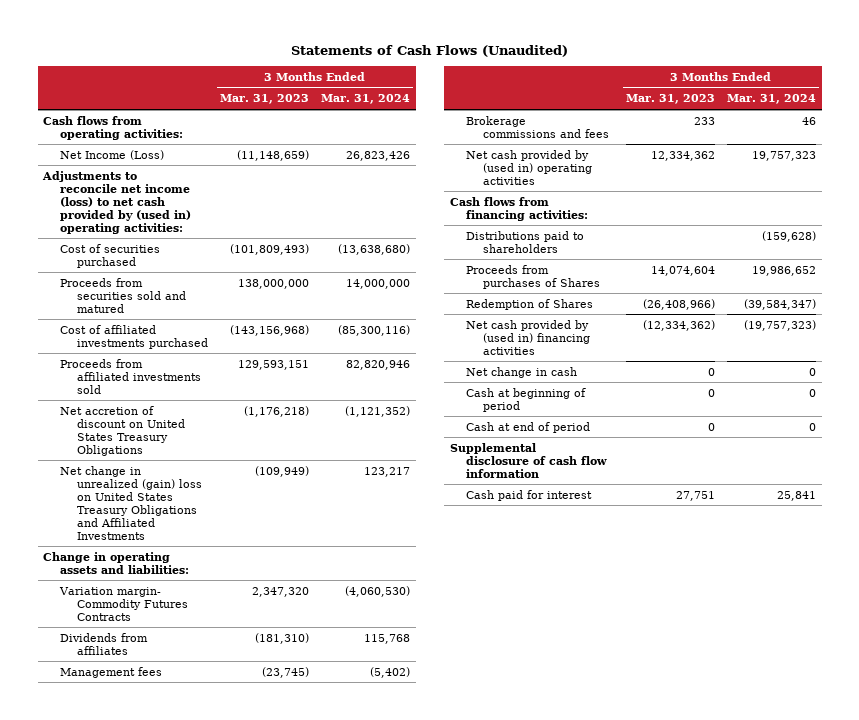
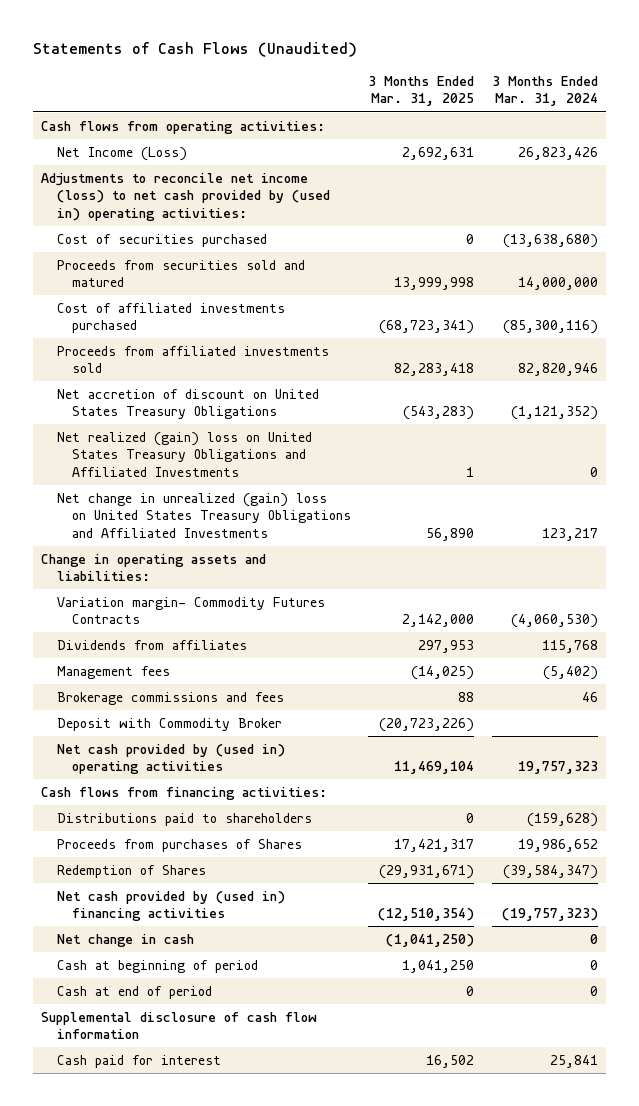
[219,94,309,105] Mar. 31, 2023 -> none
none -> [368,76,475,107] 3 Months Ended Mar. 31, 2025
none -> [56,431,312,477] Net realized (gain) loss on United States Treasury Obligations and Affiliated Investments
none -> [56,717,282,731] Deposit with Commodity Broker

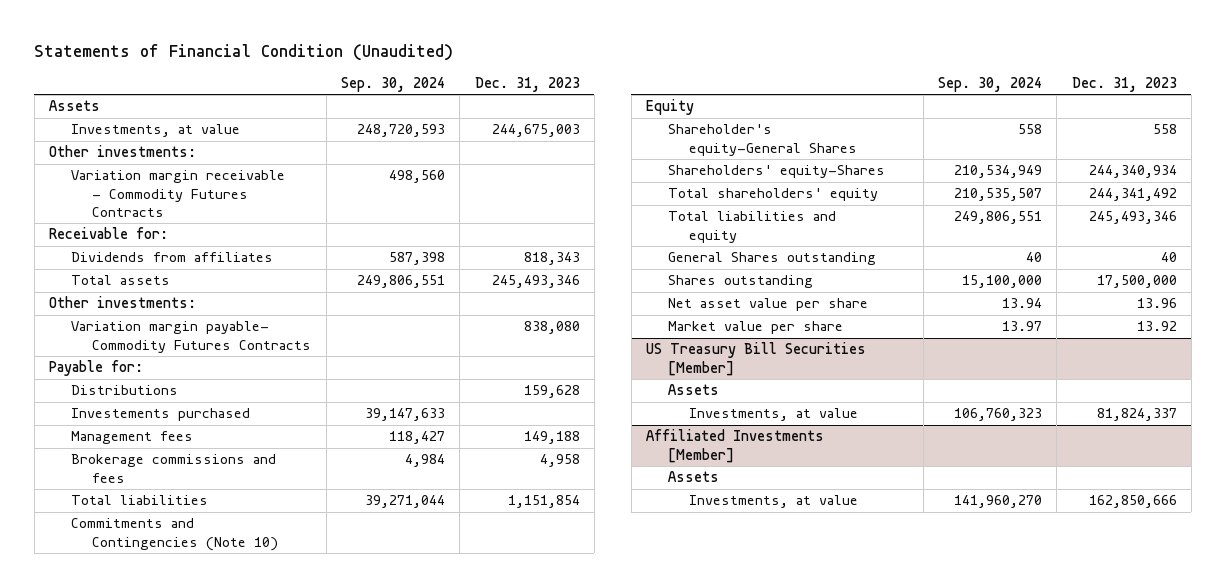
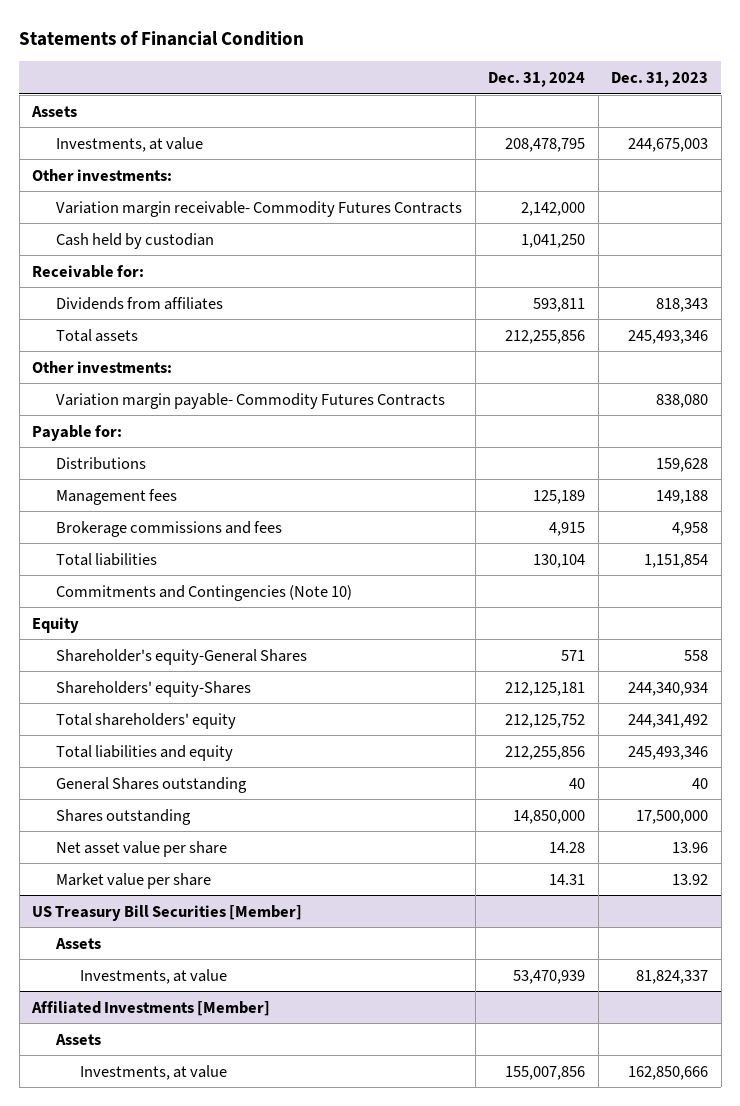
[34,43,454,61] Statements of Financial Condition (Unaudited) -> [19,29,305,46] Statements of Financial Condition
[340,76,445,92] Sep. 30, 2024 -> none
none -> [488,72,586,88] Dec. 31, 2024
[70,170,285,218] Variation margin receivable - Commodity Futures Contracts -> [56,200,463,217] Variation margin receivable- Commodity Futures Contracts
none -> [56,232,215,249] Cash held by custodian
[70,408,250,422] Investements purchased -> none

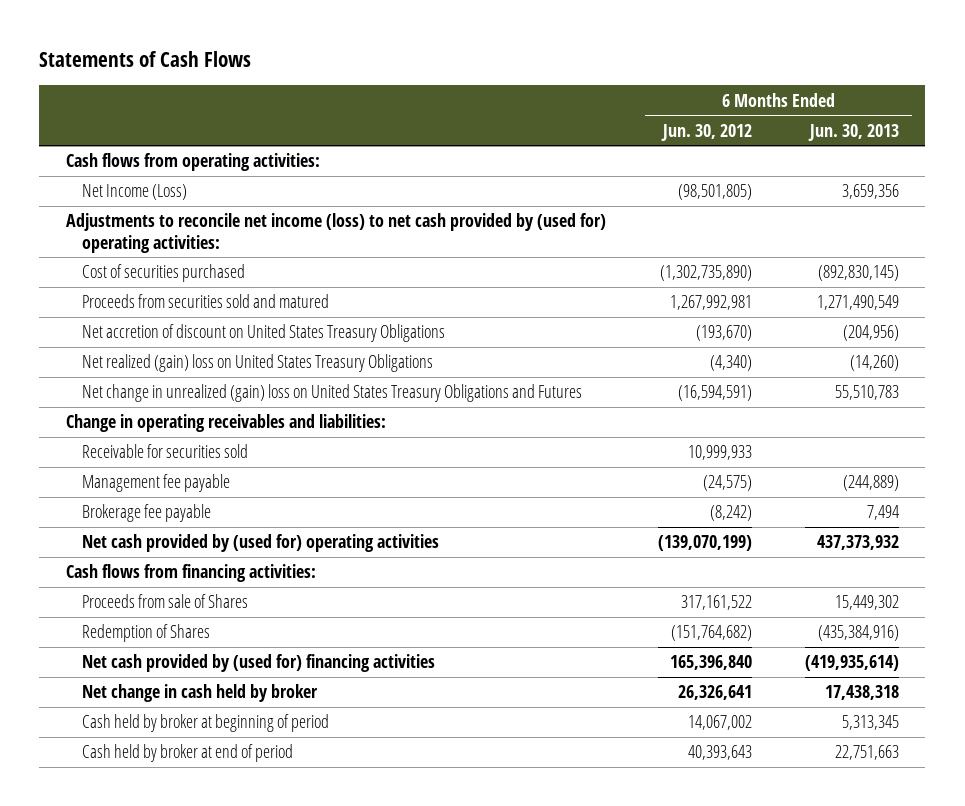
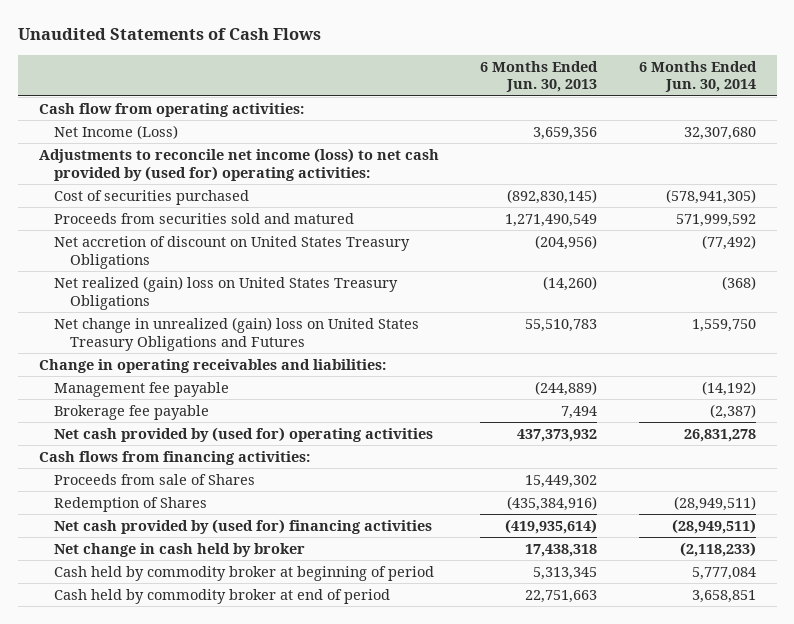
[39,51,252,68] Statements of Cash Flows -> [17,28,321,41] Unaudited Statements of Cash Flows
[661,123,753,141] Jun. 30, 2012 -> none
none -> [638,60,757,93] 6 Months Ended Jun. 30, 2014
[65,153,320,172] Cash flows from operating activities: -> [38,102,304,117] Cash flow from operating activities:
[82,444,249,459] Receivable for securities sold -> none
[82,714,330,733] Cash held by broker at beginning of period -> [54,565,435,581] Cash held by commodity broker at beginning of period
[82,744,294,763] Cash held by broker at end of period -> [54,588,391,604] Cash held by commodity broker at end of period

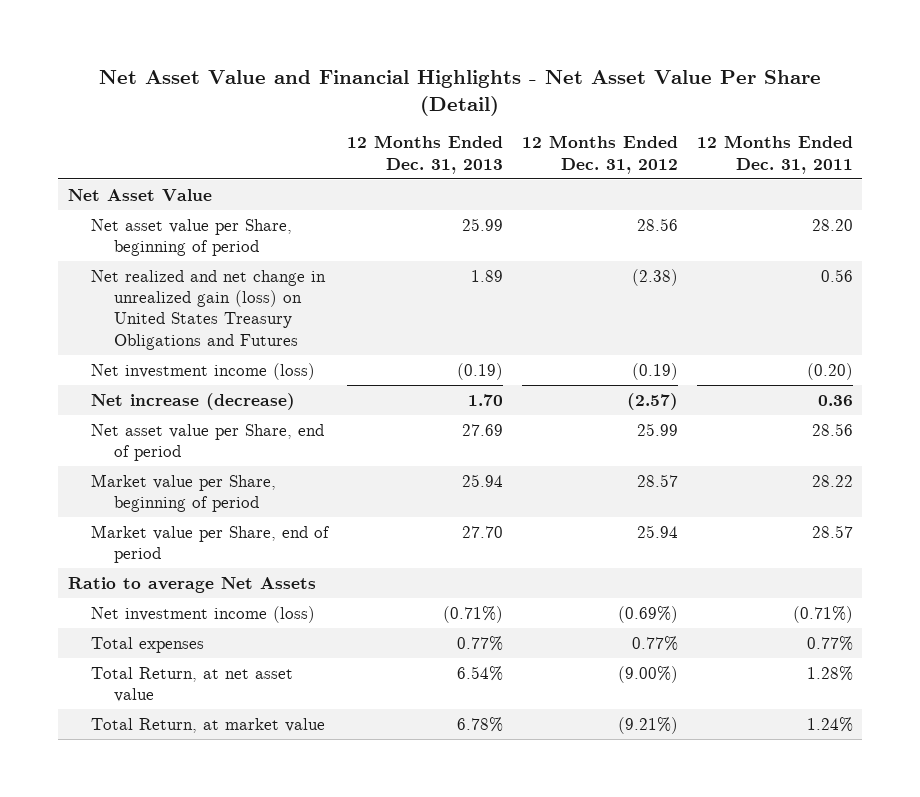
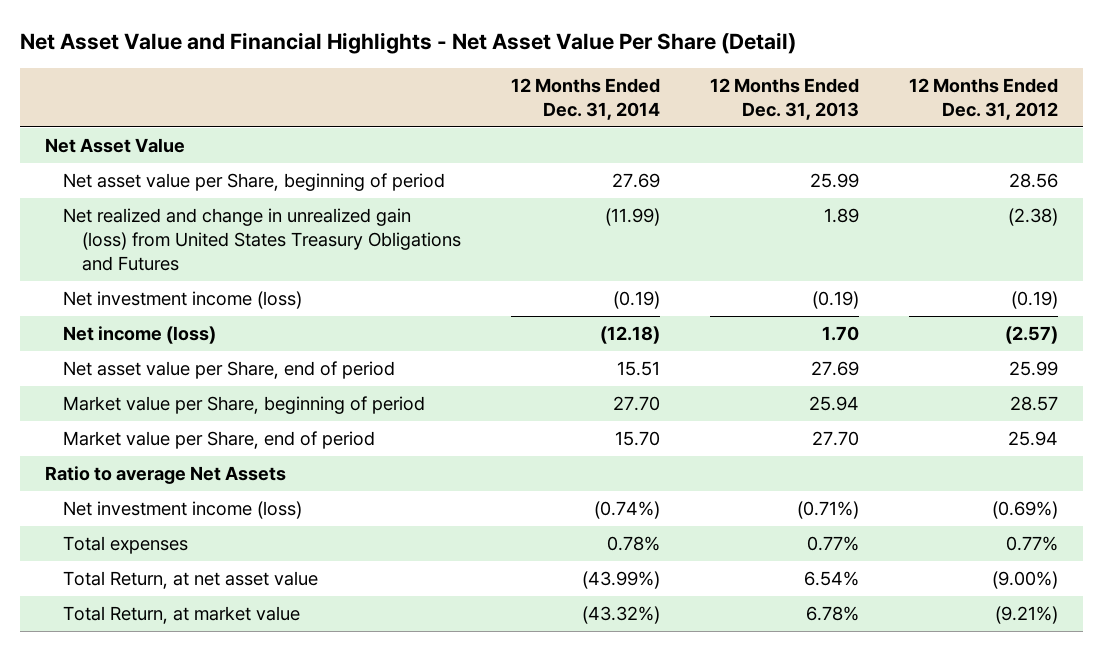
[696,135,853,174] 12 Months Ended Dec. 31, 2011 -> none
none -> [510,77,660,120] 12 Months Ended Dec. 31, 2014
[90,269,326,350] Net realized and net change in unrealized gain (loss) on United States Treasury Obligations and Futures -> [63,208,462,272] Net realized and change in unrealized gain (loss) from United States Treasury Obligations and Futures
[90,392,295,410] Net increase (decrease) -> [63,326,217,345] Net income (loss)

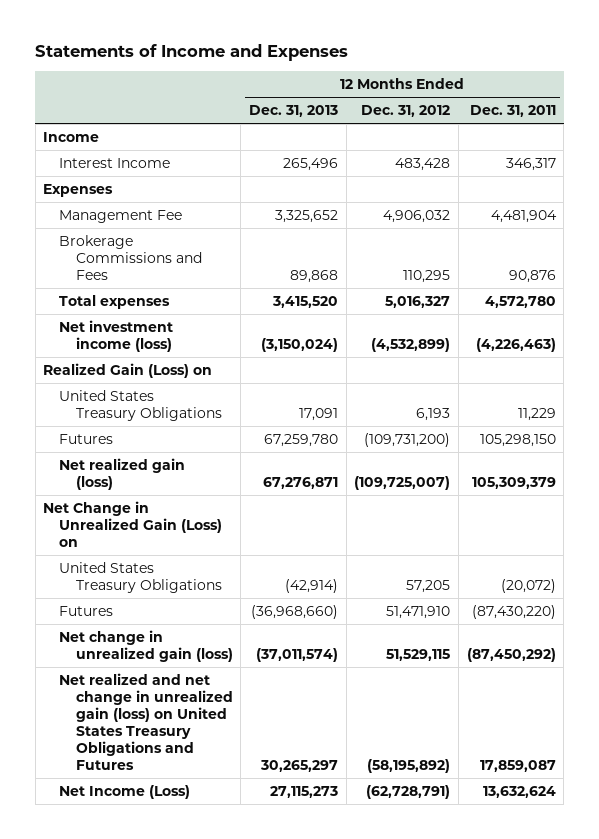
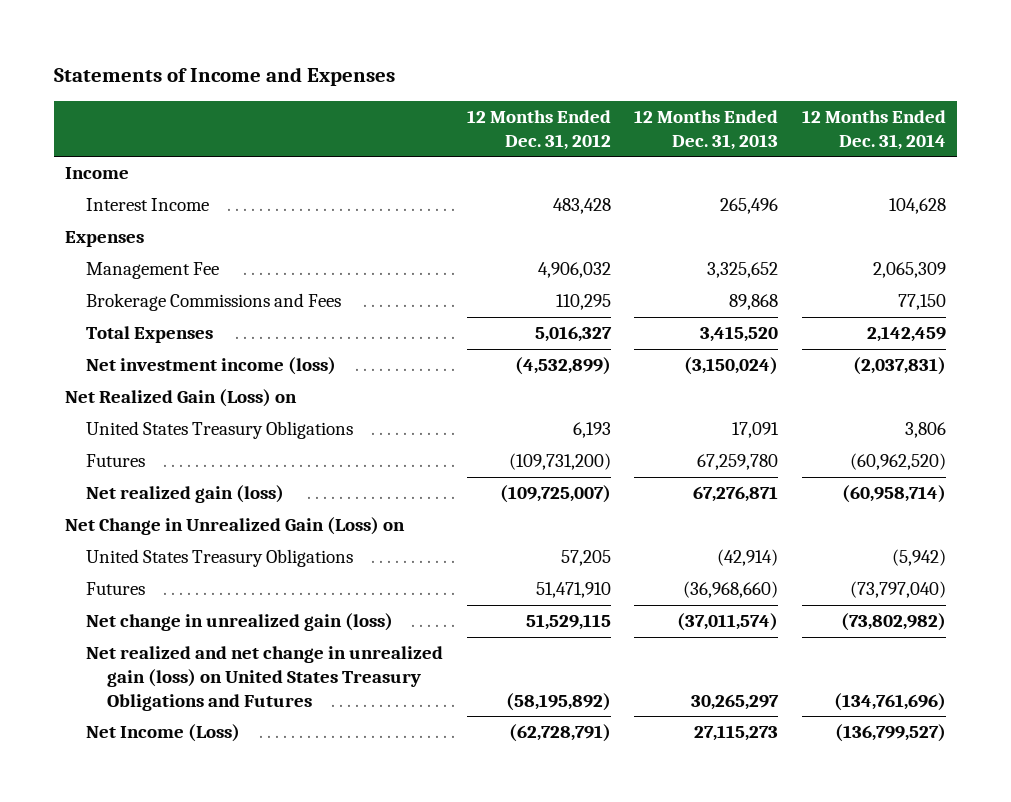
[469,105,556,118] Dec. 31, 2011 -> none
none -> [801,109,946,150] 12 Months Ended Dec. 31, 2014
[59,294,171,309] Total expenses -> [86,326,214,344] Total Expenses
[43,362,213,378] Realized Gain (Loss) on -> [65,389,298,408] Net Realized Gain (Loss) on

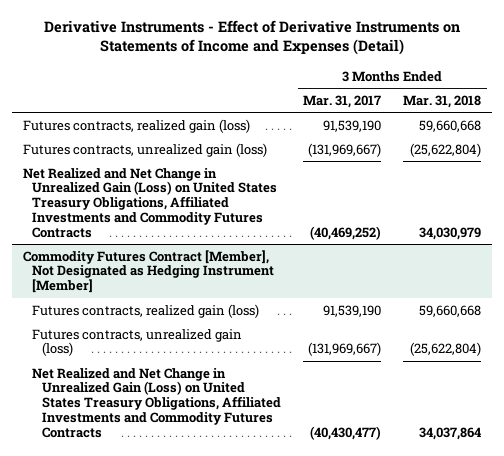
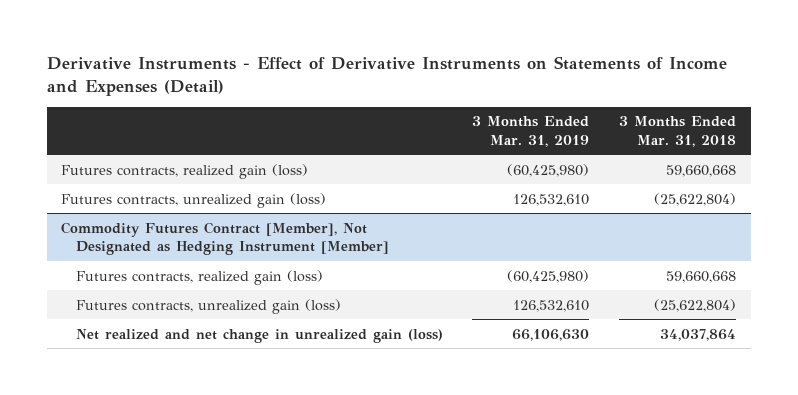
[303,94,382,108] Mar. 31, 2017 -> none
none -> [472,116,590,147] 3 Months Ended Mar. 31, 2019
[22,167,278,238] Net Realized and Net Change in Unrealized Gain (Loss) on United States Treasury Obligations, Affiliated Investments and Commodity Futures Contracts -> none
[32,367,282,438] Net Realized and Net Change in Unrealized Gain (Loss) on United States Treasury Obligations, Affiliated Investments and Commodity Futures Contracts -> [75,328,443,343] Net realized and net change in unrealized gain (loss)

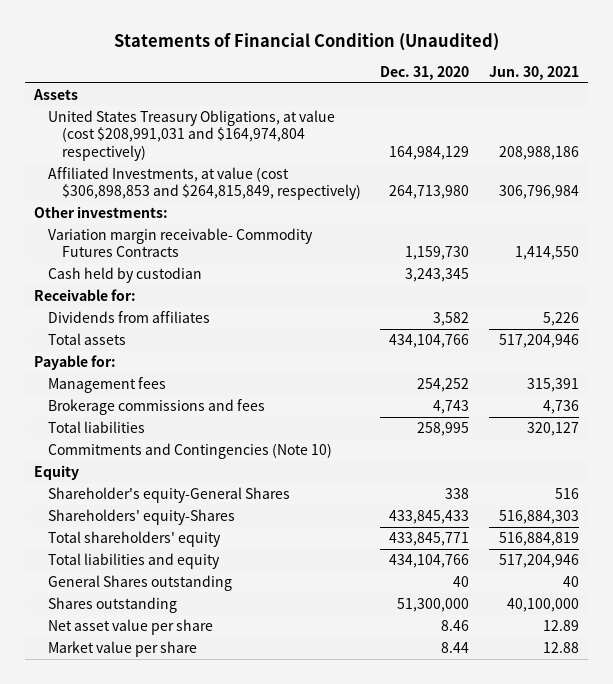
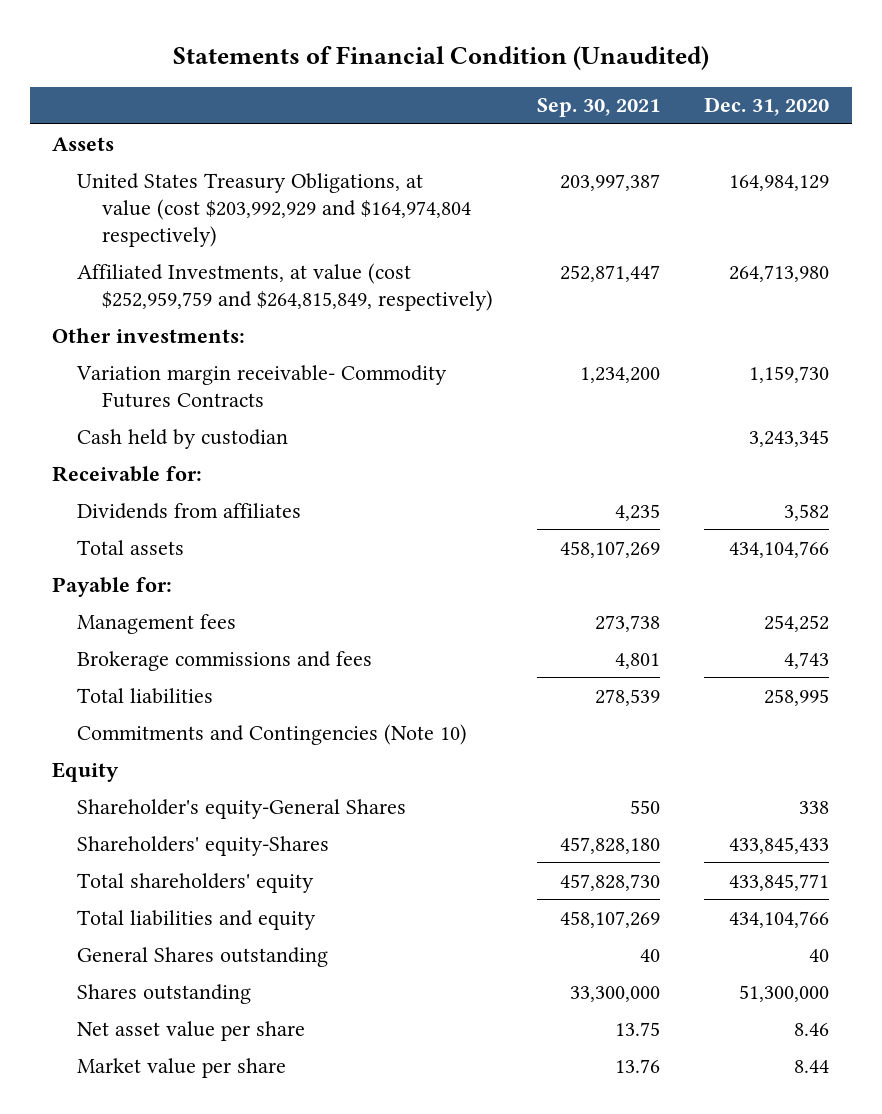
[488,66,579,81] Jun. 30, 2021 -> none
none -> [537,98,661,118] Sep. 30, 2021
[48,110,336,161] United States Treasury Obligations, at value (cost $208,991,031 and $164,974,804 respectively) -> [77,172,471,247] United States Treasury Obligations, at value (cost $203,992,929 and $164,974,804 respectively)
[48,167,362,201] Affiliated Investments, at value (cost $306,898,853 and $264,815,849, respectively) -> [77,262,493,311] Affiliated Investments, at value (cost $252,959,759 and $264,815,849, respectively)

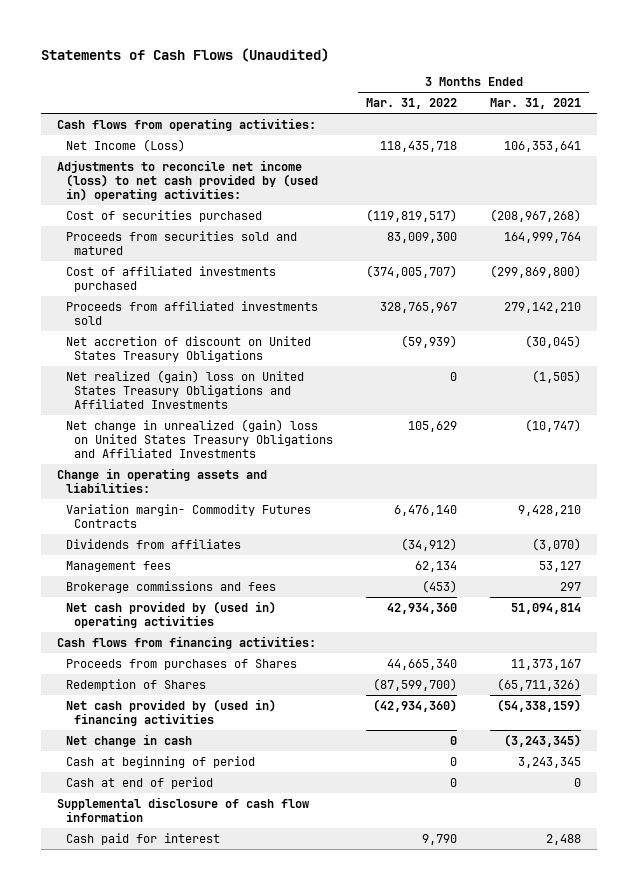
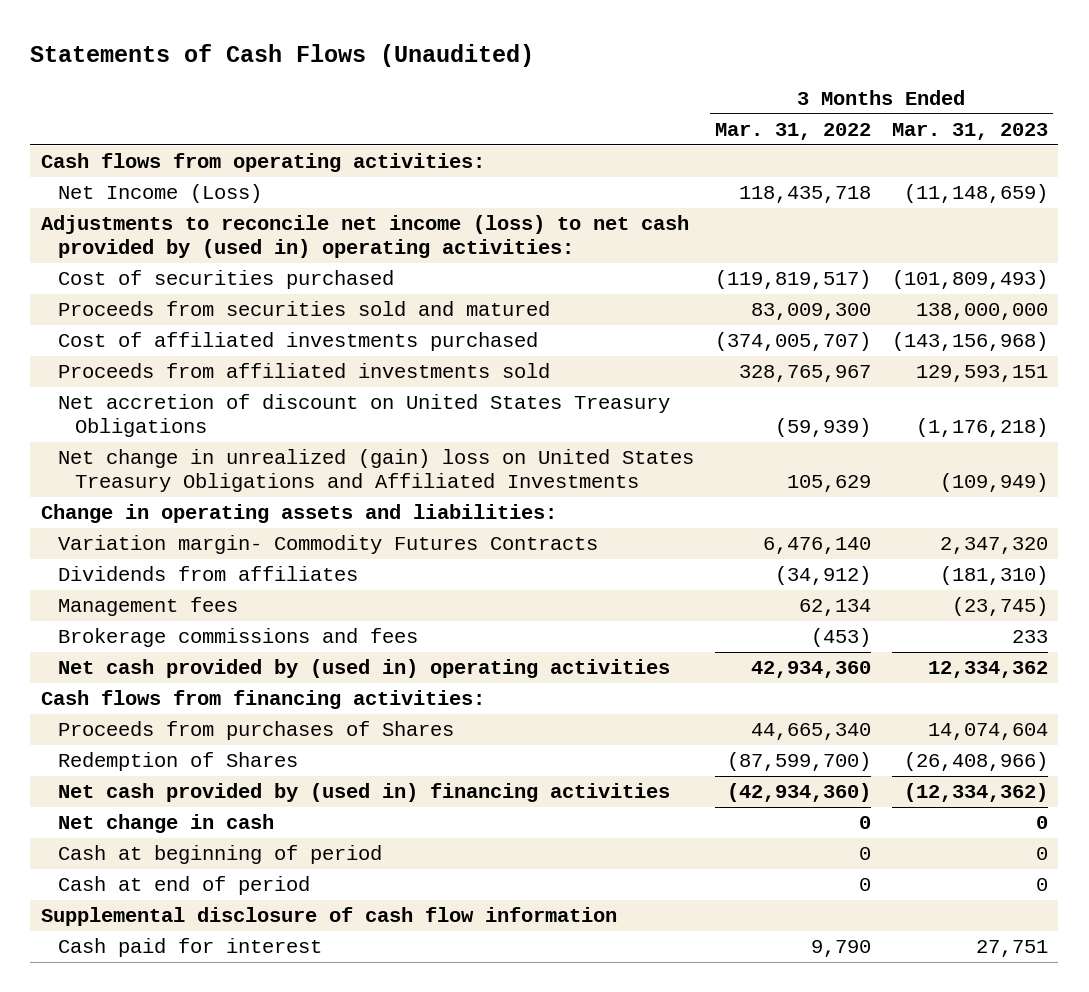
[489,98,581,110] Mar. 31, 2021 -> none
none -> [891,123,1048,141] Mar. 31, 2023
[65,369,304,410] Net realized (gain) loss on United States Treasury Obligations and Affiliated Investments -> none

